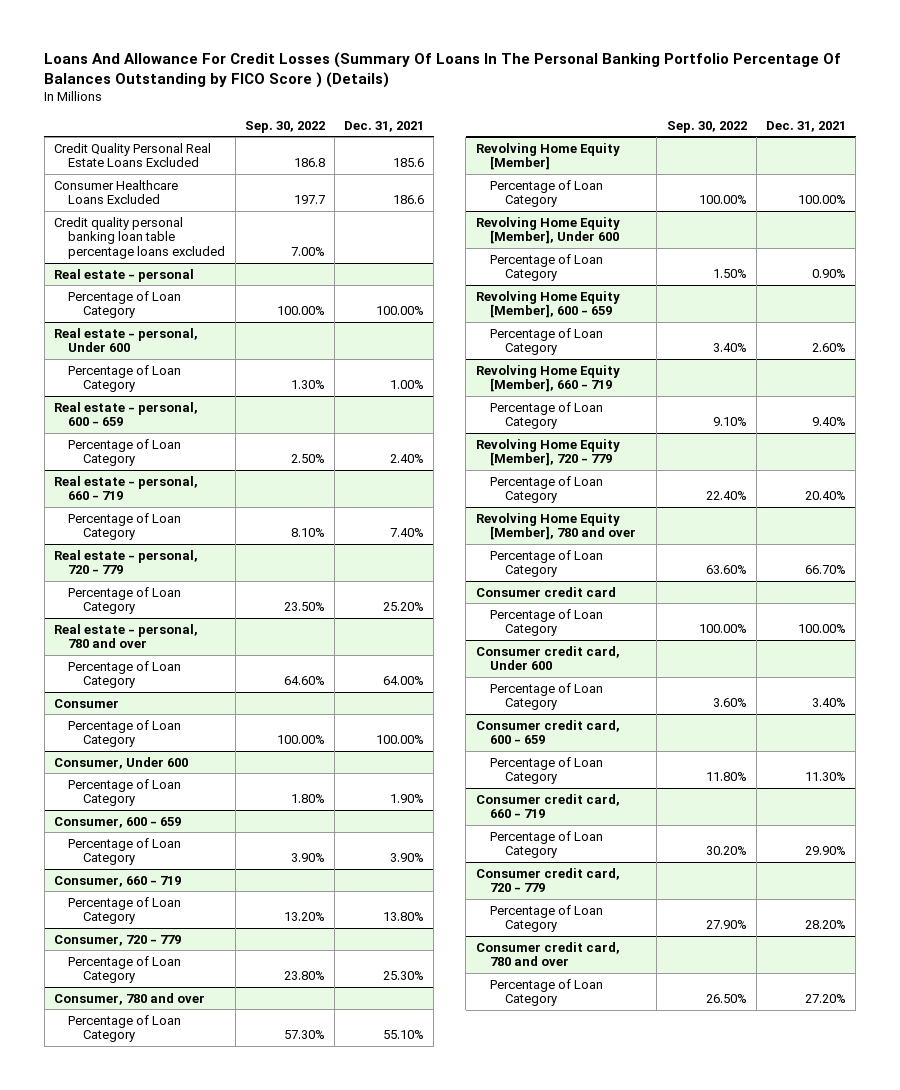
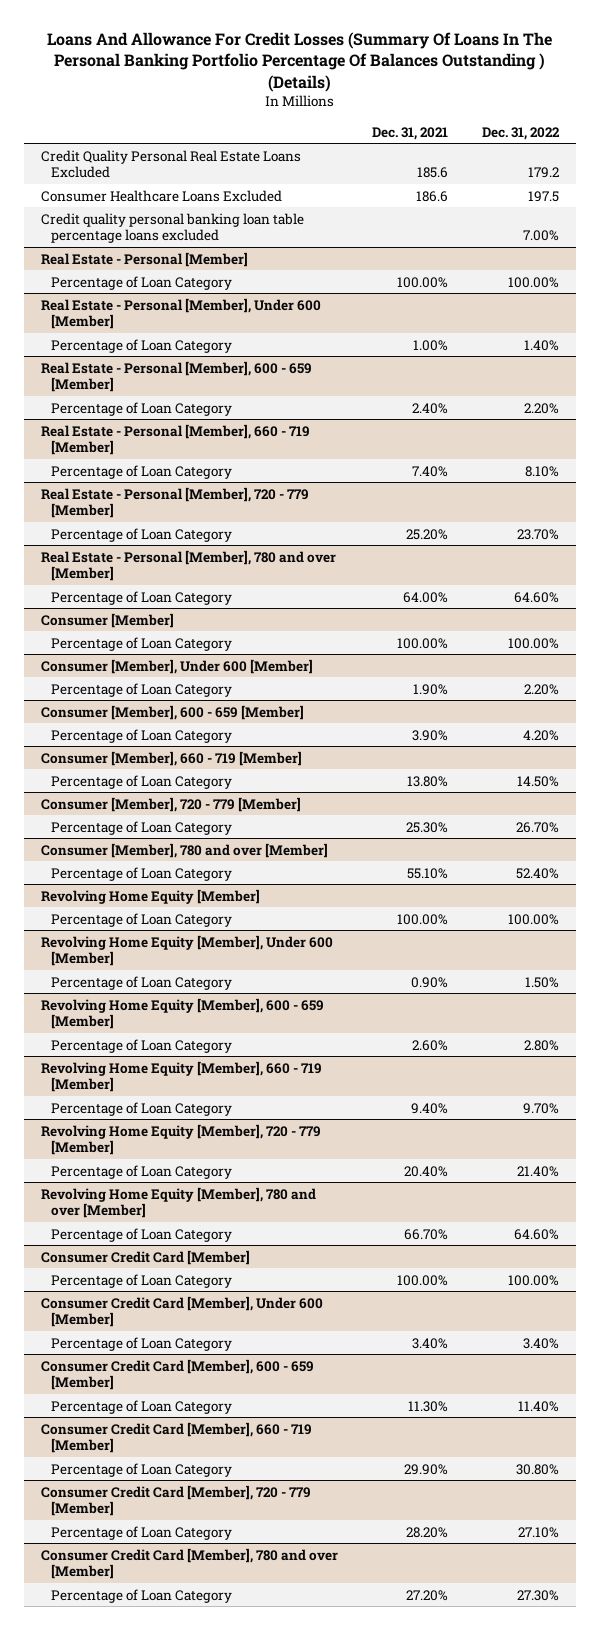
[44,51,842,88] Loans And Allowance For Credit Losses (Summary Of Loans In The Personal Banking Portfolio Percentage Of Balances Outstanding by FICO Score ) (Details) -> [46,32,552,92] Loans And Allowance For Credit Losses (Summary Of Loans In The Personal Banking Portfolio Percentage Of Balances Outstanding ) (Details)
[244,120,325,133] Sep. 30, 2022 -> none
none -> [481,126,560,140] Dec. 31, 2022
[53,268,194,282] Real estate - personal -> [40,251,248,267] Real Estate - Personal [Member]
[53,327,198,353] Real estate - personal, Under 600 -> [40,297,321,329] Real Estate - Personal [Member], Under 600 [Member]
[53,401,198,427] Real estate - personal, 600 - 659 -> [40,360,312,392] Real Estate - Personal [Member], 600 - 659 [Member]
[53,475,198,501] Real estate - personal, 660 - 719 -> [40,423,310,455] Real Estate - Personal [Member], 660 - 719 [Member]
[53,549,198,575] Real estate - personal, 720 - 779 -> [40,486,309,518] Real Estate - Personal [Member], 720 - 779 [Member]
[53,623,198,649] Real estate - personal, 780 and over -> [40,549,336,581] Real Estate - Personal [Member], 780 and over [Member]
[53,698,119,708] Consumer -> [40,612,174,628] Consumer [Member]
[53,756,188,769] Consumer, Under 600 -> [40,658,313,674] Consumer [Member], Under 600 [Member]
[53,816,181,828] Consumer, 600 - 659 -> [40,704,304,720] Consumer [Member], 600 - 659 [Member]
[53,875,181,887] Consumer, 660 - 719 -> [40,750,302,766] Consumer [Member], 660 - 719 [Member]
[53,934,181,946] Consumer, 720 - 779 -> [40,796,301,812] Consumer [Member], 720 - 779 [Member]
[53,992,205,1005] Consumer, 780 and over -> [40,842,328,858] Consumer [Member], 780 and over [Member]
[475,216,620,245] Revolving Home Equity [Member], Under 600 -> [40,934,333,966] Revolving Home Equity [Member], Under 600 [Member]
[475,290,620,319] Revolving Home Equity [Member], 600 - 659 -> [40,997,324,1029] Revolving Home Equity [Member], 600 - 659 [Member]
[475,364,620,393] Revolving Home Equity [Member], 660 - 719 -> [40,1060,322,1092] Revolving Home Equity [Member], 660 - 719 [Member]
[475,438,620,467] Revolving Home Equity [Member], 720 - 779 -> [40,1123,321,1155] Revolving Home Equity [Member], 720 - 779 [Member]
[475,512,637,541] Revolving Home Equity [Member], 780 and over -> [40,1186,316,1218] Revolving Home Equity [Member], 780 and over [Member]
[475,586,616,597] Consumer credit card -> [40,1249,250,1265] Consumer Credit Card [Member]
[475,645,620,671] Consumer credit card, Under 600 -> [40,1295,323,1327] Consumer Credit Card [Member], Under 600 [Member]
[475,719,620,745] Consumer credit card, 600 - 659 -> [40,1358,314,1390] Consumer Credit Card [Member], 600 - 659 [Member]
[475,793,620,819] Consumer credit card, 660 - 719 -> [40,1421,312,1453] Consumer Credit Card [Member], 660 - 719 [Member]
[475,867,620,893] Consumer credit card, 720 - 779 -> [40,1484,311,1516] Consumer Credit Card [Member], 720 - 779 [Member]
[475,941,620,967] Consumer credit card, 780 and over -> [40,1547,338,1579] Consumer Credit Card [Member], 780 and over [Member]

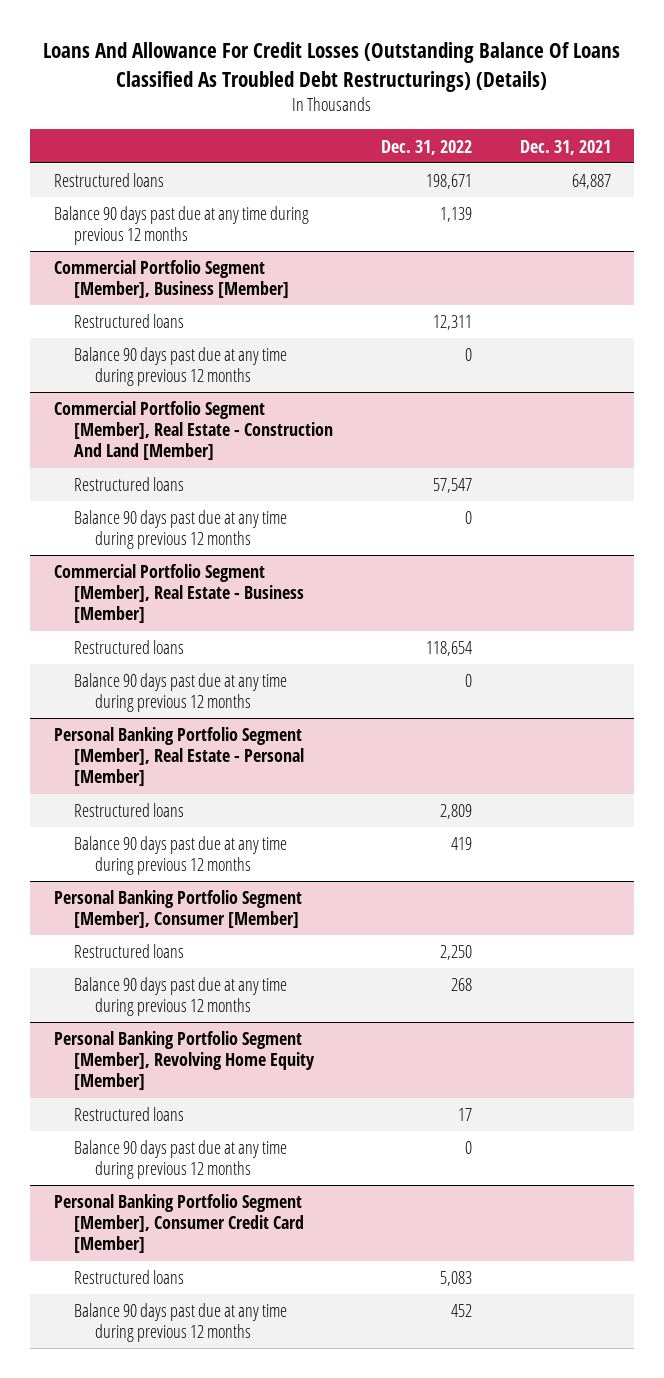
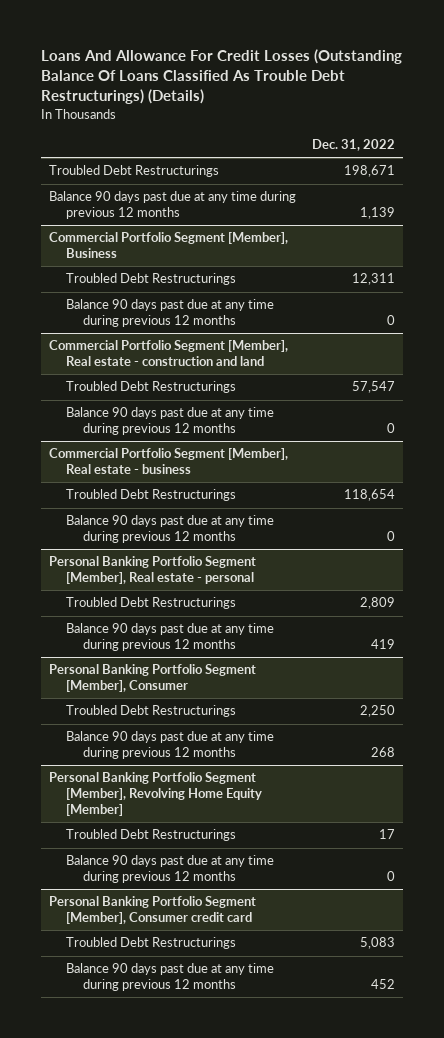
[43,42,621,92] Loans And Allowance For Credit Losses (Outstanding Balance Of Loans Classified As Troubled Debt Restructurings) (Details) -> [40,49,402,105] Loans And Allowance For Credit Losses (Outstanding Balance Of Loans Classified As Trouble Debt Restructurings) (Details)
[519,139,611,155] Dec. 31, 2021 -> none
[53,173,164,188] Restructured loans -> [49,165,220,178] Troubled Debt Restructurings
[53,260,290,299] Commercial Portfolio Segment [Member], Business [Member] -> [49,232,289,259] Commercial Portfolio Segment [Member], Business
[74,314,185,329] Restructured loans -> [66,273,237,286] Troubled Debt Restructurings
[53,401,334,461] Commercial Portfolio Segment [Member], Real Estate - Construction And Land [Member] -> [49,340,289,367] Commercial Portfolio Segment [Member], Real estate - construction and land
[74,477,185,492] Restructured loans -> [66,381,237,394] Troubled Debt Restructurings
[53,564,305,624] Commercial Portfolio Segment [Member], Real Estate - Business [Member] -> [49,448,289,475] Commercial Portfolio Segment [Member], Real estate - business
[74,640,185,655] Restructured loans -> [66,489,237,502] Troubled Debt Restructurings
[53,727,305,787] Personal Banking Portfolio Segment [Member], Real Estate - Personal [Member] -> [49,556,257,585] Personal Banking Portfolio Segment [Member], Real estate - personal
[74,803,185,818] Restructured loans -> [66,597,237,610] Troubled Debt Restructurings
[53,890,302,929] Personal Banking Portfolio Segment [Member], Consumer [Member] -> [49,664,257,693] Personal Banking Portfolio Segment [Member], Consumer
[74,944,185,959] Restructured loans -> [66,705,237,718] Troubled Debt Restructurings
[74,1107,185,1122] Restructured loans -> [66,829,237,842] Troubled Debt Restructurings
[53,1194,305,1254] Personal Banking Portfolio Segment [Member], Consumer Credit Card [Member] -> [49,896,257,925] Personal Banking Portfolio Segment [Member], Consumer credit card
[74,1270,185,1285] Restructured loans -> [66,937,237,950] Troubled Debt Restructurings

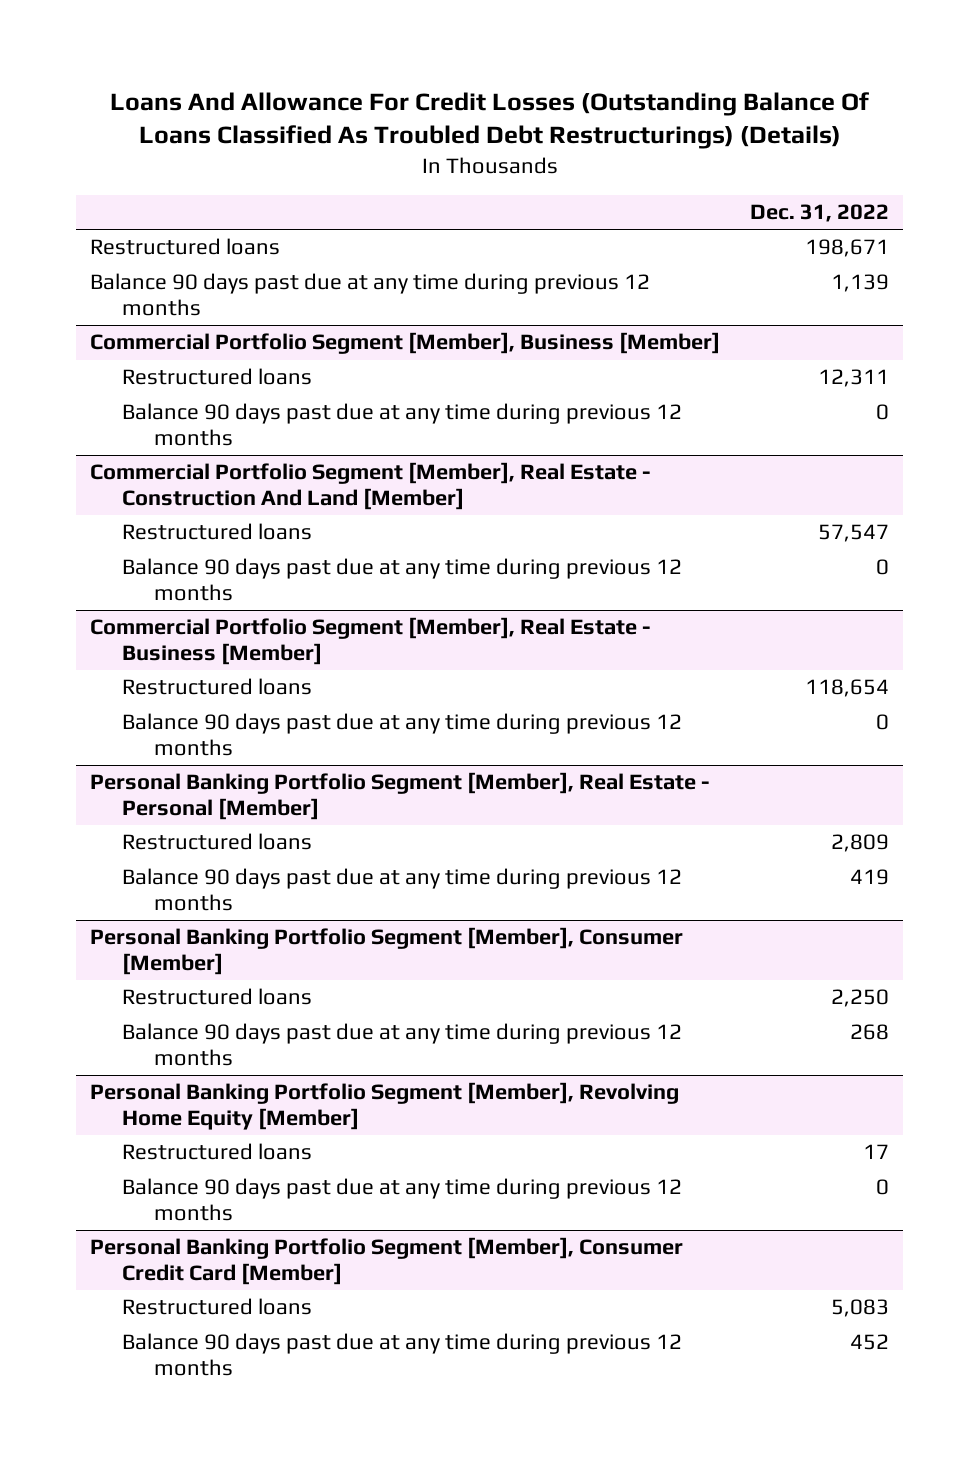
[40,49,402,105] Loans And Allowance For Credit Losses (Outstanding Balance Of Loans Classified As Trouble Debt Restructurings) (Details) -> [109,91,869,150] Loans And Allowance For Credit Losses (Outstanding Balance Of Loans Classified As Troubled Debt Restructurings) (Details)
[49,165,220,178] Troubled Debt Restructurings -> [90,238,281,256] Restructured loans
[49,232,289,259] Commercial Portfolio Segment [Member], Business -> [90,332,721,355] Commercial Portfolio Segment [Member], Business [Member]
[66,273,237,286] Troubled Debt Restructurings -> [122,368,313,386] Restructured loans
[49,340,289,367] Commercial Portfolio Segment [Member], Real estate - construction and land -> [90,462,652,510] Commercial Portfolio Segment [Member], Real Estate - Construction And Land [Member]
[66,381,237,394] Troubled Debt Restructurings -> [122,523,313,541] Restructured loans
[49,448,289,475] Commercial Portfolio Segment [Member], Real estate - business -> [90,617,652,665] Commercial Portfolio Segment [Member], Real Estate - Business [Member]
[66,489,237,502] Troubled Debt Restructurings -> [122,678,313,696] Restructured loans
[49,556,257,585] Personal Banking Portfolio Segment [Member], Real estate - personal -> [90,772,711,820] Personal Banking Portfolio Segment [Member], Real Estate - Personal [Member]
[66,597,237,610] Troubled Debt Restructurings -> [122,833,313,851] Restructured loans
[49,664,257,693] Personal Banking Portfolio Segment [Member], Consumer -> [90,927,684,975] Personal Banking Portfolio Segment [Member], Consumer [Member]
[66,705,237,718] Troubled Debt Restructurings -> [122,988,313,1006] Restructured loans
[66,829,237,842] Troubled Debt Restructurings -> [122,1143,313,1161] Restructured loans
[49,896,257,925] Personal Banking Portfolio Segment [Member], Consumer credit card -> [90,1237,684,1285] Personal Banking Portfolio Segment [Member], Consumer Credit Card [Member]
[66,937,237,950] Troubled Debt Restructurings -> [122,1298,313,1316] Restructured loans

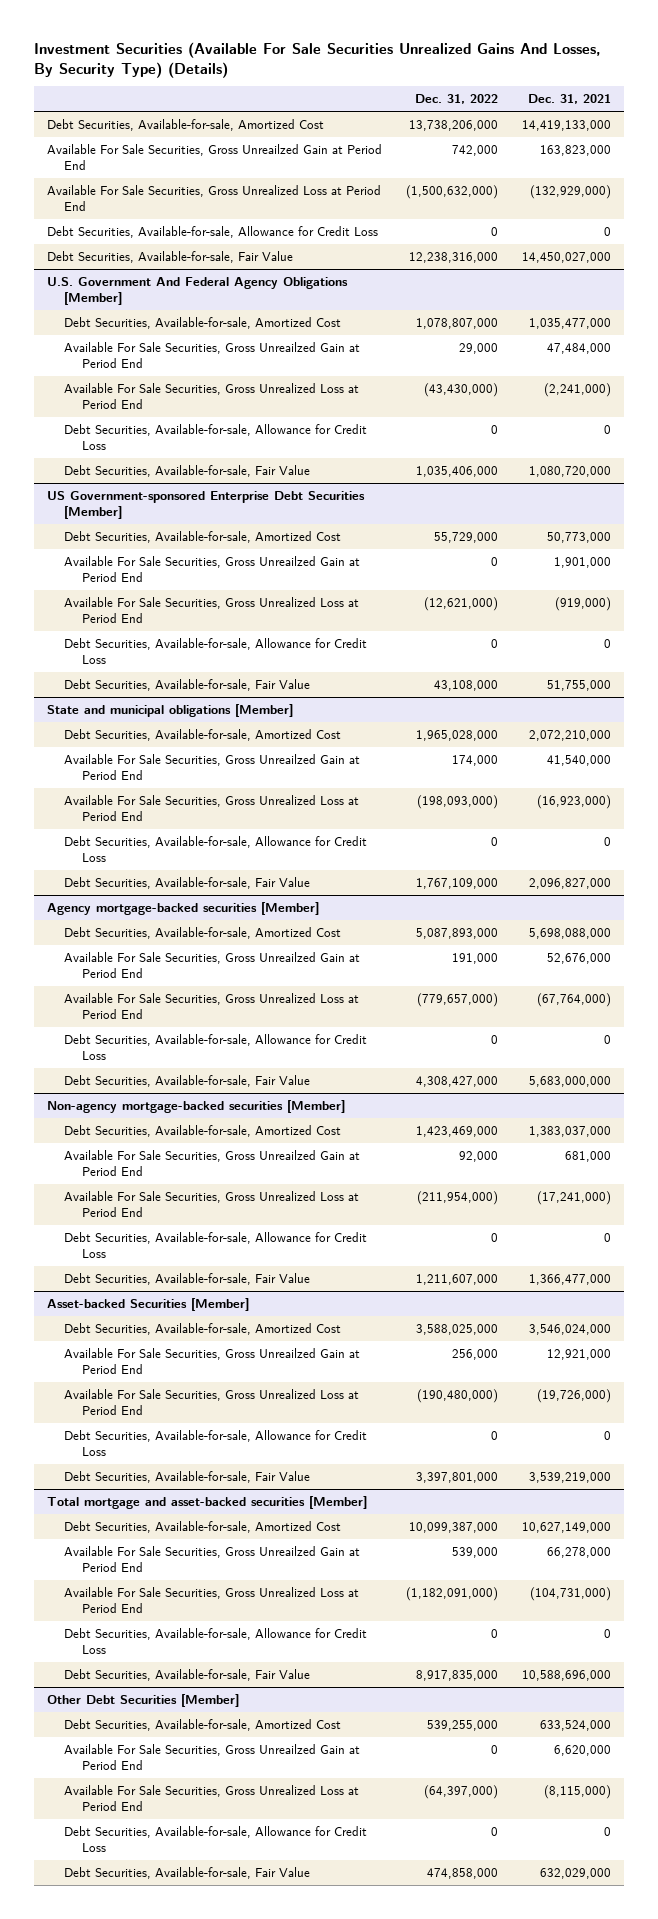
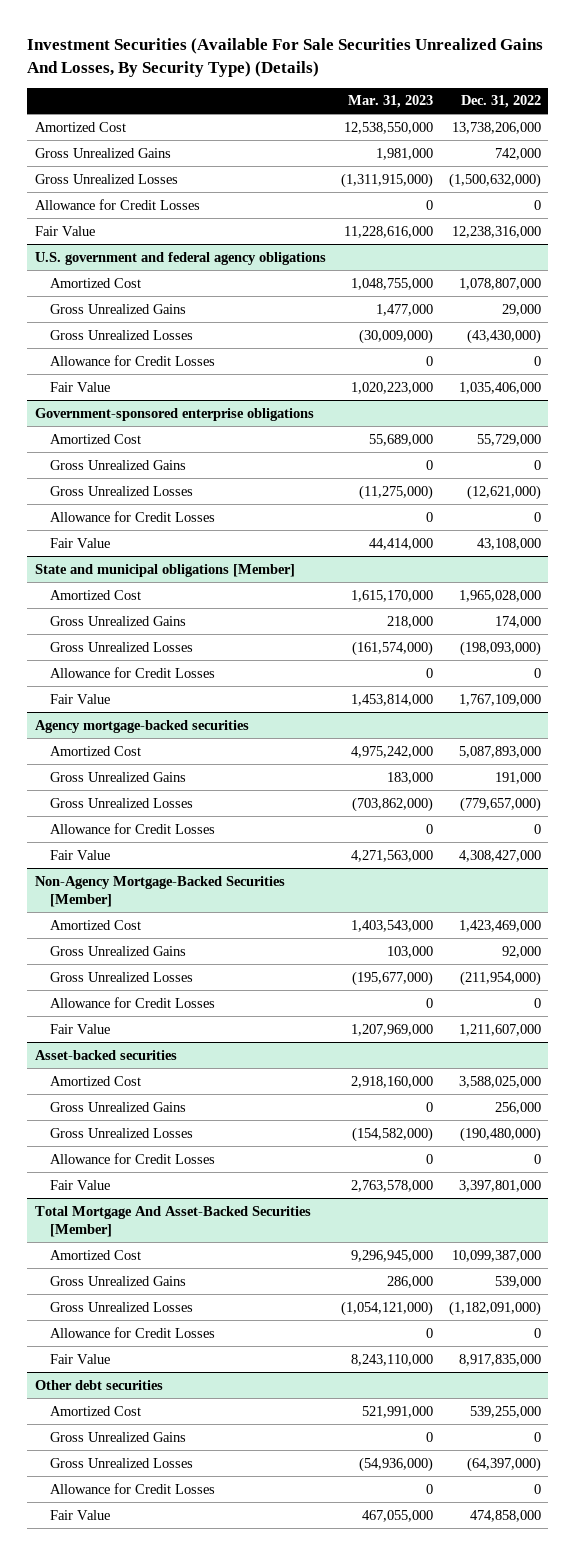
[528,94,612,105] Dec. 31, 2021 -> none
none -> [348,95,434,109] Mar. 31, 2023
[46,118,324,131] Debt Securities, Available-for-sale, Amortized Cost -> [34,121,126,132] Amortized Cost
[46,143,382,170] Available For Sale Securities, Gross Unreailzed Gain at Period End -> [34,147,171,158] Gross Unrealized Gains
[46,184,381,211] Available For Sale Securities, Gross Unrealized Loss at Period End -> [34,173,178,184] Gross Unrealized Losses
[46,225,378,238] Debt Securities, Available-for-sale, Allowance for Credit Loss -> [34,198,200,210] Allowance for Credit Losses
[46,250,293,263] Debt Securities, Available-for-sale, Fair Value -> [34,225,95,236] Fair Value
[46,276,348,305] U.S. Government And Federal Agency Obligations [Member] -> [34,251,326,265] U.S. government and federal agency obligations
[64,316,342,329] Debt Securities, Available-for-sale, Amortized Cost -> [49,277,141,288] Amortized Cost
[64,341,361,368] Available For Sale Securities, Gross Unreailzed Gain at Period End -> [49,303,186,314] Gross Unrealized Gains
[64,382,360,409] Available For Sale Securities, Gross Unrealized Loss at Period End -> [49,329,193,340] Gross Unrealized Losses
[64,423,368,450] Debt Securities, Available-for-sale, Allowance for Credit Loss -> [49,354,215,366] Allowance for Credit Losses
[64,464,311,477] Debt Securities, Available-for-sale, Fair Value -> [49,381,110,392] Fair Value
[46,490,365,519] US Government-sponsored Enterprise Debt Securities [Member] -> [34,407,314,421] Government-sponsored enterprise obligations
[64,530,342,543] Debt Securities, Available-for-sale, Amortized Cost -> [49,433,141,444] Amortized Cost
[64,555,361,582] Available For Sale Securities, Gross Unreailzed Gain at Period End -> [49,459,186,470] Gross Unrealized Gains
[64,596,360,623] Available For Sale Securities, Gross Unrealized Loss at Period End -> [49,485,193,496] Gross Unrealized Losses
[64,637,368,664] Debt Securities, Available-for-sale, Allowance for Credit Loss -> [49,510,215,522] Allowance for Credit Losses
[64,678,311,691] Debt Securities, Available-for-sale, Fair Value -> [49,537,110,548] Fair Value
[64,728,342,741] Debt Securities, Available-for-sale, Amortized Cost -> [49,589,141,600] Amortized Cost
[64,753,361,780] Available For Sale Securities, Gross Unreailzed Gain at Period End -> [49,615,186,626] Gross Unrealized Gains
[64,794,360,821] Available For Sale Securities, Gross Unrealized Loss at Period End -> [49,641,193,652] Gross Unrealized Losses
[64,835,368,862] Debt Securities, Available-for-sale, Allowance for Credit Loss -> [49,666,215,678] Allowance for Credit Losses
[64,876,311,889] Debt Securities, Available-for-sale, Fair Value -> [49,693,110,704] Fair Value
[46,901,319,915] Agency mortgage-backed securities [Member] -> [34,719,249,733] Agency mortgage-backed securities
[64,926,342,939] Debt Securities, Available-for-sale, Amortized Cost -> [49,745,141,756] Amortized Cost
[64,951,361,978] Available For Sale Securities, Gross Unreailzed Gain at Period End -> [49,771,186,782] Gross Unrealized Gains
[64,992,360,1019] Available For Sale Securities, Gross Unrealized Loss at Period End -> [49,797,193,808] Gross Unrealized Losses
[64,1033,368,1060] Debt Securities, Available-for-sale, Allowance for Credit Loss -> [49,822,215,834] Allowance for Credit Losses
[64,1074,311,1087] Debt Securities, Available-for-sale, Fair Value -> [49,849,110,860] Fair Value
[46,1099,345,1113] Non-agency mortgage-backed securities [Member] -> [34,875,285,907] Non-Agency Mortgage-Backed Securities [Member]
[64,1124,342,1137] Debt Securities, Available-for-sale, Amortized Cost -> [49,919,141,930] Amortized Cost
[64,1149,361,1176] Available For Sale Securities, Gross Unreailzed Gain at Period End -> [49,945,186,956] Gross Unrealized Gains
[64,1190,360,1217] Available For Sale Securities, Gross Unrealized Loss at Period End -> [49,971,193,982] Gross Unrealized Losses
[64,1231,368,1258] Debt Securities, Available-for-sale, Allowance for Credit Loss -> [49,996,215,1008] Allowance for Credit Losses
[64,1272,311,1285] Debt Securities, Available-for-sale, Fair Value -> [49,1023,110,1034] Fair Value
[46,1297,249,1311] Asset-backed Securities [Member] -> [34,1049,177,1060] Asset-backed securities
[64,1322,342,1335] Debt Securities, Available-for-sale, Amortized Cost -> [49,1075,141,1086] Amortized Cost
[64,1347,361,1374] Available For Sale Securities, Gross Unreailzed Gain at Period End -> [49,1101,186,1112] Gross Unrealized Gains
[64,1388,360,1415] Available For Sale Securities, Gross Unrealized Loss at Period End -> [49,1127,193,1138] Gross Unrealized Losses
[64,1429,368,1456] Debt Securities, Available-for-sale, Allowance for Credit Loss -> [49,1152,215,1164] Allowance for Credit Losses
[64,1470,311,1483] Debt Securities, Available-for-sale, Fair Value -> [49,1179,110,1190] Fair Value
[46,1495,367,1509] Total mortgage and asset-backed securities [Member] -> [34,1205,311,1237] Total Mortgage And Asset-Backed Securities [Member]
[64,1520,342,1533] Debt Securities, Available-for-sale, Amortized Cost -> [49,1249,141,1260] Amortized Cost
[64,1545,361,1572] Available For Sale Securities, Gross Unreailzed Gain at Period End -> [49,1275,186,1286] Gross Unrealized Gains
[64,1586,360,1613] Available For Sale Securities, Gross Unrealized Loss at Period End -> [49,1301,193,1312] Gross Unrealized Losses
[64,1627,368,1654] Debt Securities, Available-for-sale, Allowance for Credit Loss -> [49,1326,215,1338] Allowance for Credit Losses
[64,1668,311,1681] Debt Securities, Available-for-sale, Fair Value -> [49,1353,110,1364] Fair Value
[46,1693,239,1707] Other Debt Securities [Member] -> [34,1379,163,1390] Other debt securities
[64,1718,342,1731] Debt Securities, Available-for-sale, Amortized Cost -> [49,1405,141,1416] Amortized Cost
[64,1743,361,1770] Available For Sale Securities, Gross Unreailzed Gain at Period End -> [49,1431,186,1442] Gross Unrealized Gains
[64,1784,360,1811] Available For Sale Securities, Gross Unrealized Loss at Period End -> [49,1457,193,1468] Gross Unrealized Losses
[64,1825,368,1852] Debt Securities, Available-for-sale, Allowance for Credit Loss -> [49,1482,215,1494] Allowance for Credit Losses
[64,1866,311,1879] Debt Securities, Available-for-sale, Fair Value -> [49,1509,110,1520] Fair Value

